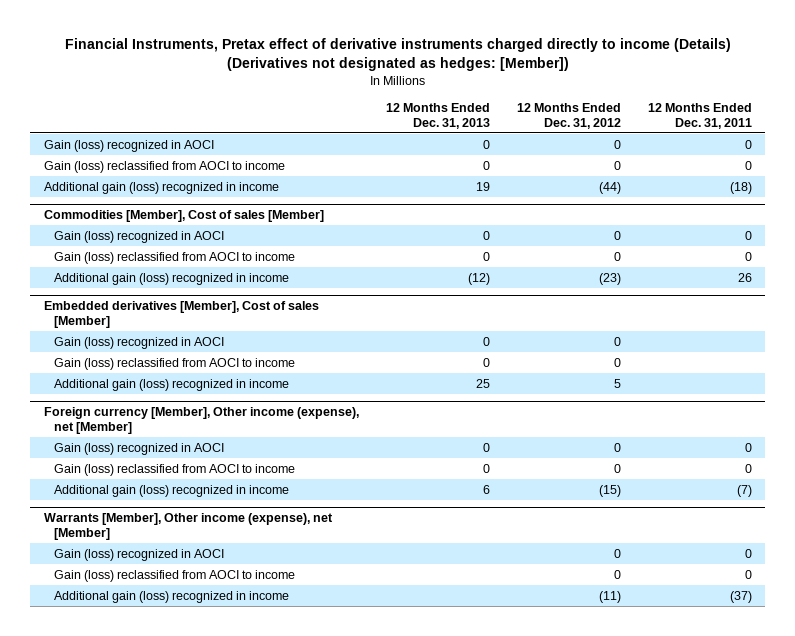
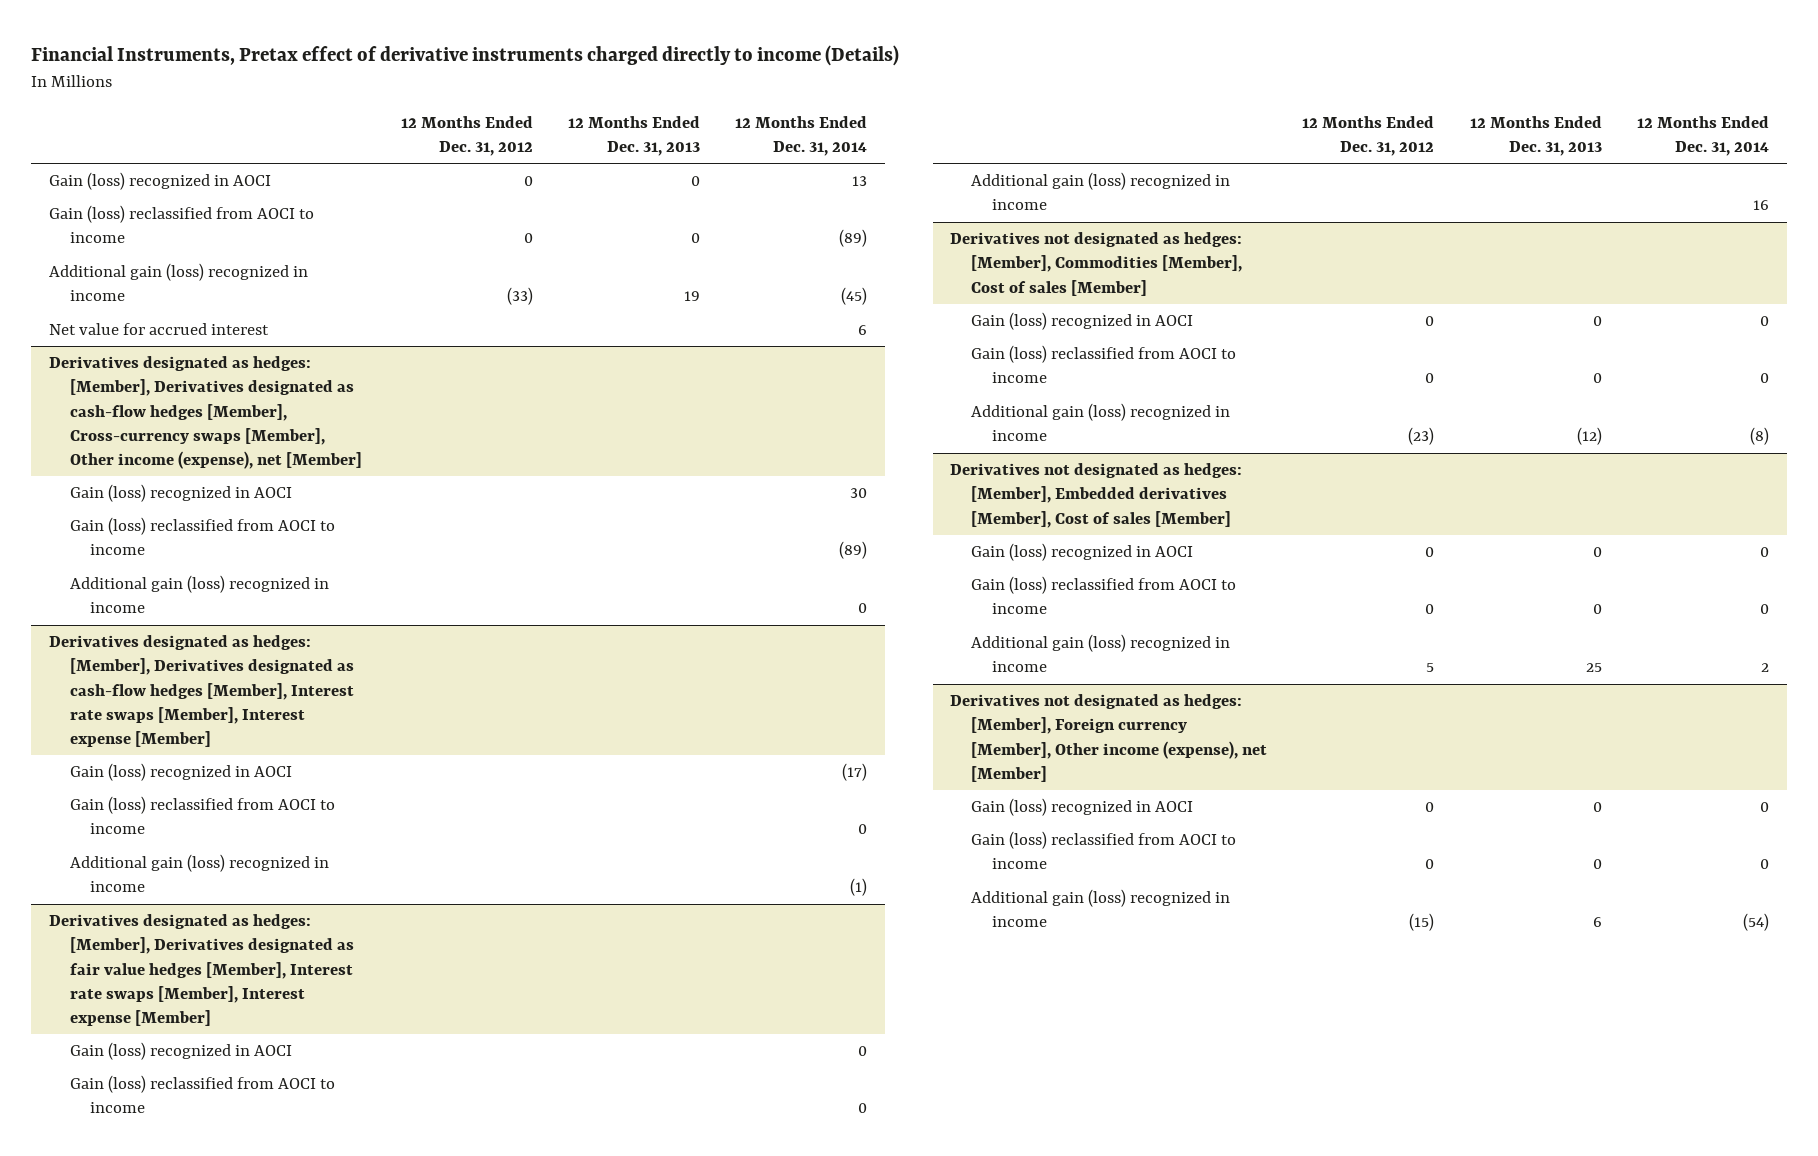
[64,38,731,72] Financial Instruments, Pretax effect of derivative instruments charged directly to income (Details) (Derivatives not designated as hedges: [Member]) -> [31,44,900,66] Financial Instruments, Pretax effect of derivative instruments charged directly to income (Details)
[647,103,752,129] 12 Months Ended Dec. 31, 2011 -> none
none -> [735,115,868,157] 12 Months Ended Dec. 31, 2014
[598,181,621,194] (44) -> [506,287,533,306] (33)
none -> [48,323,269,336] Net value for accrued interest
none -> [48,356,362,469] Derivatives designated as hedges: [Member], Derivatives designated as cash-flow hedges [Member], Cross-currency swaps [Member], Other income (expense), net [Member]
none -> [69,484,292,503] Gain (loss) recognized in AOCI
none -> [69,517,335,556] Gain (loss) reclassified from AOCI to income
none -> [69,575,329,614] Additional gain (loss) recognized in income
none -> [48,635,354,747] Derivatives designated as hedges: [Member], Derivatives designated as cash-flow hedges [Member], Interest rate swaps [Member], Interest expense [Member]
none -> [69,763,292,782] Gain (loss) recognized in AOCI
none -> [69,796,335,835] Gain (loss) reclassified from AOCI to income
none -> [69,854,329,893] Additional gain (loss) recognized in income
none -> [48,914,354,1026] Derivatives designated as hedges: [Member], Derivatives designated as fair value hedges [Member], Interest rate swaps [Member], Interest expense [Member]
none -> [69,1042,292,1061] Gain (loss) recognized in AOCI
none -> [69,1075,335,1114] Gain (loss) reclassified from AOCI to income
none -> [971,172,1231,211] Additional gain (loss) recognized in income
[43,210,324,223] Commodities [Member], Cost of sales [Member] -> [950,232,1243,296] Derivatives not designated as hedges: [Member], Commodities [Member], Cost of sales [Member]
[43,301,319,328] Embedded derivatives [Member], Cost of sales [Member] -> [950,463,1243,528] Derivatives not designated as hedges: [Member], Embedded derivatives [Member], Cost of sales [Member]
[43,407,359,434] Foreign currency [Member], Other income (expense), net [Member] -> [950,694,1268,782] Derivatives not designated as hedges: [Member], Foreign currency [Member], Other income (expense), net [Member]
[43,513,333,540] Warrants [Member], Other income (expense), net [Member] -> none
[54,548,225,561] Gain (loss) recognized in AOCI -> none
[54,569,296,582] Gain (loss) reclassified from AOCI to income -> none
[54,590,290,603] Additional gain (loss) recognized in income -> none

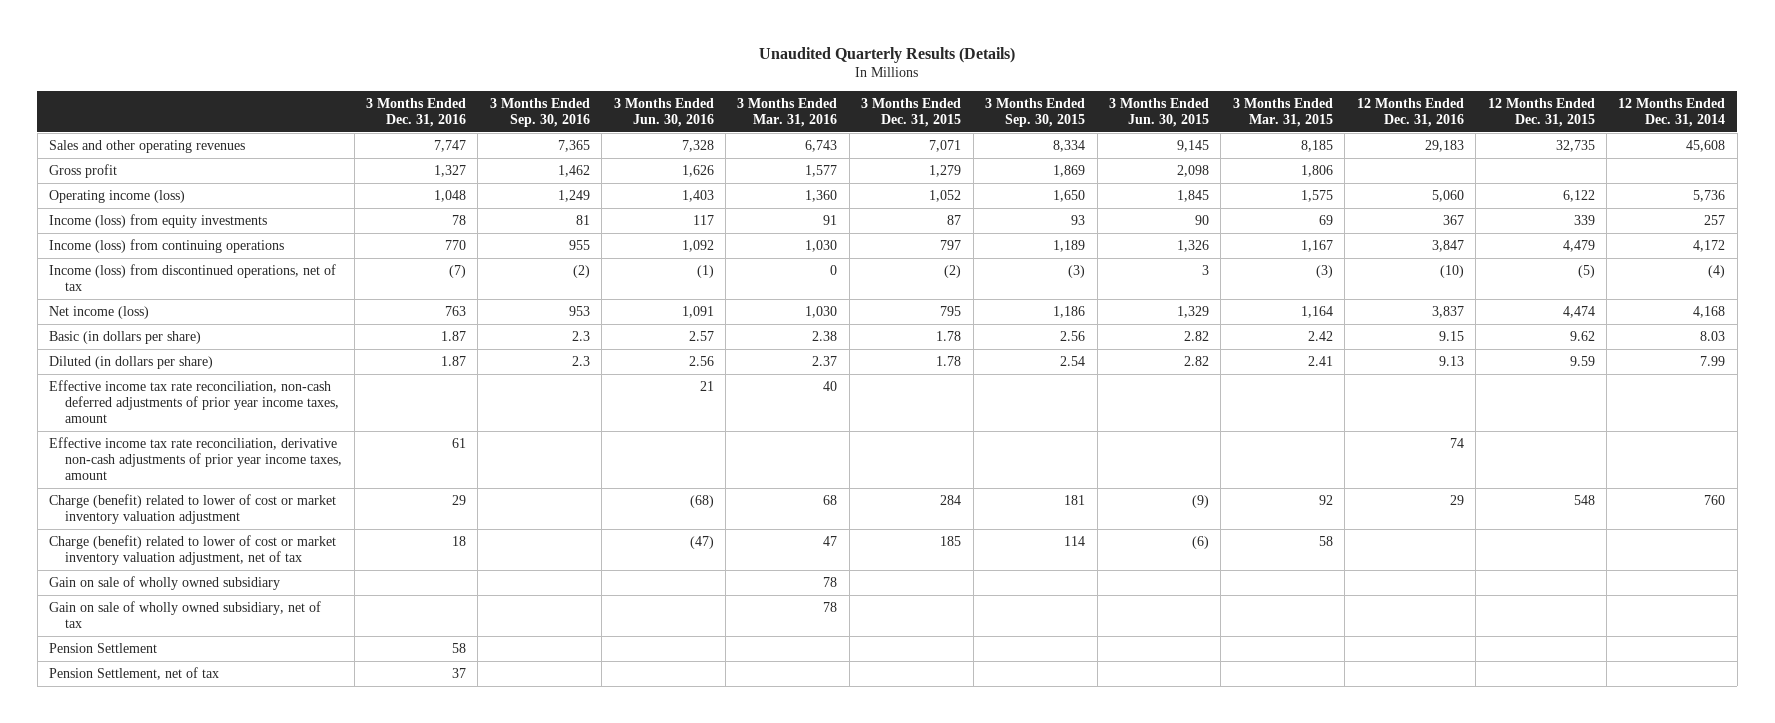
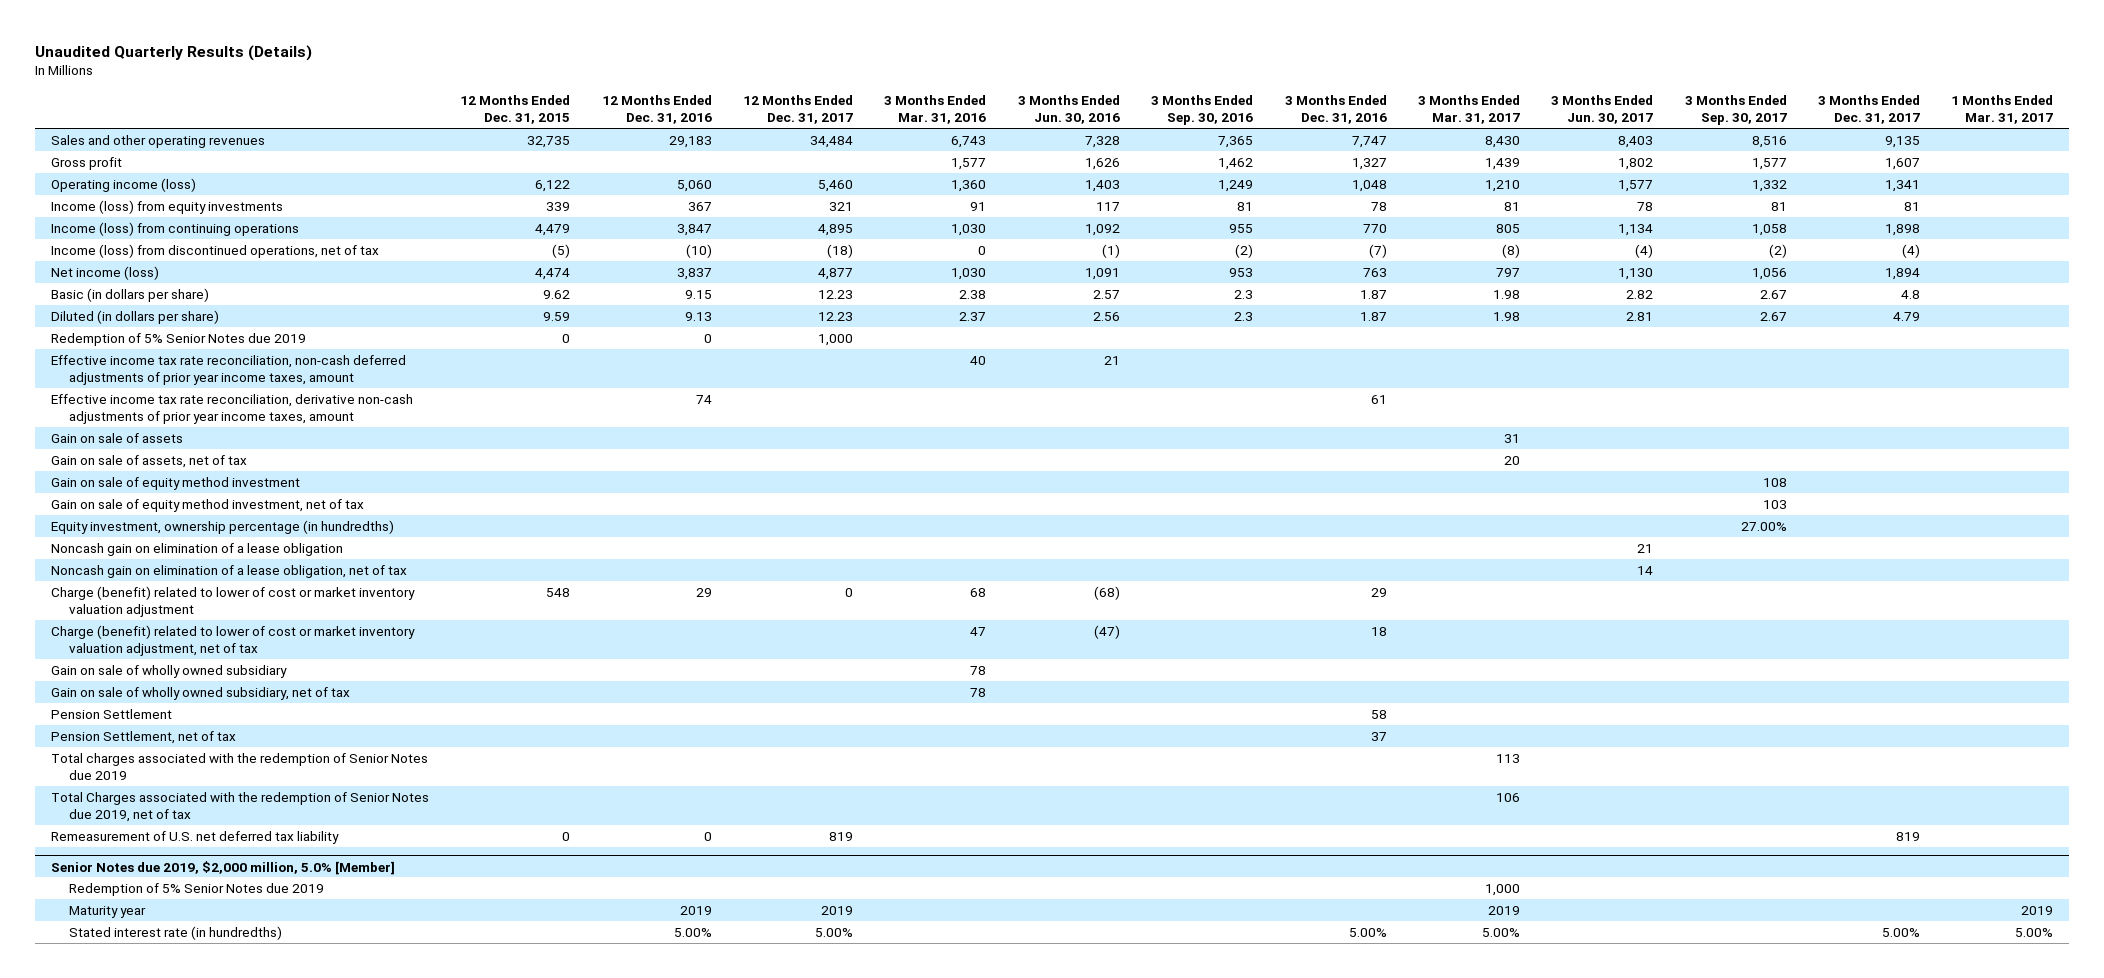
[861,97,962,127] 3 Months Ended Dec. 31, 2015 -> none
[985,97,1086,127] 3 Months Ended Sep. 30, 2015 -> none
[1109,97,1210,127] 3 Months Ended Jun. 30, 2015 -> none
[1232,97,1333,127] 3 Months Ended Mar. 31, 2015 -> none
[1618,97,1726,127] 12 Months Ended Dec. 31, 2014 -> none
none -> [743,94,854,125] 12 Months Ended Dec. 31, 2017
none -> [1417,94,1520,125] 3 Months Ended Mar. 31, 2017
none -> [1551,94,1654,125] 3 Months Ended Jun. 30, 2017
none -> [1684,94,1787,126] 3 Months Ended Sep. 30, 2017
none -> [1817,94,1920,125] 3 Months Ended Dec. 31, 2017
none -> [1951,94,2054,125] 1 Months Ended Mar. 31, 2017
none -> [51,332,307,346] Redemption of 5% Senior Notes due 2019
none -> [51,432,184,443] Gain on sale of assets
none -> [51,454,248,468] Gain on sale of assets, net of tax
none -> [51,476,301,490] Gain on sale of equity method investment
none -> [51,498,365,512] Gain on sale of equity method investment, net of tax
none -> [51,519,395,534] Equity investment, ownership percentage (in hundredths)
none -> [51,542,344,556] Noncash gain on elimination of a lease obligation
none -> [51,564,408,578] Noncash gain on elimination of a lease obligation, net of tax
none -> [51,752,429,781] Total charges associated with the redemption of Senior Notes due 2019
none -> [51,791,430,823] Total Charges associated with the redemption of Senior Notes due 2019, net of tax
none -> [51,830,340,844] Remeasurement of U.S. net deferred tax liability
none -> [51,860,396,875] Senior Notes due 2019, $2,000 million, 5.0% [Member]
none -> [69,882,325,896] Redemption of 5% Senior Notes due 2019
none -> [69,905,147,918] Maturity year
none -> [69,925,283,940] Stated interest rate (in hundredths)

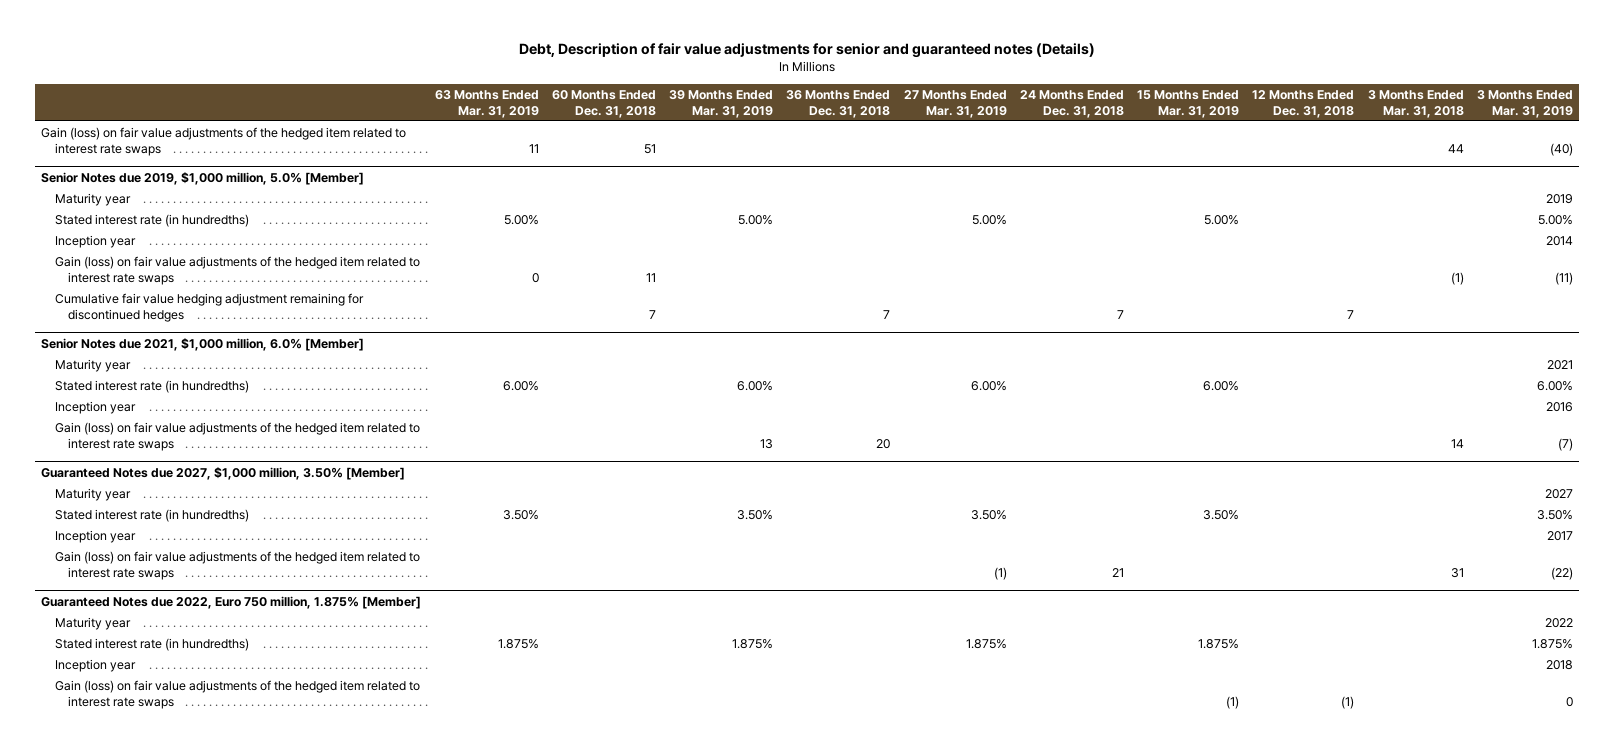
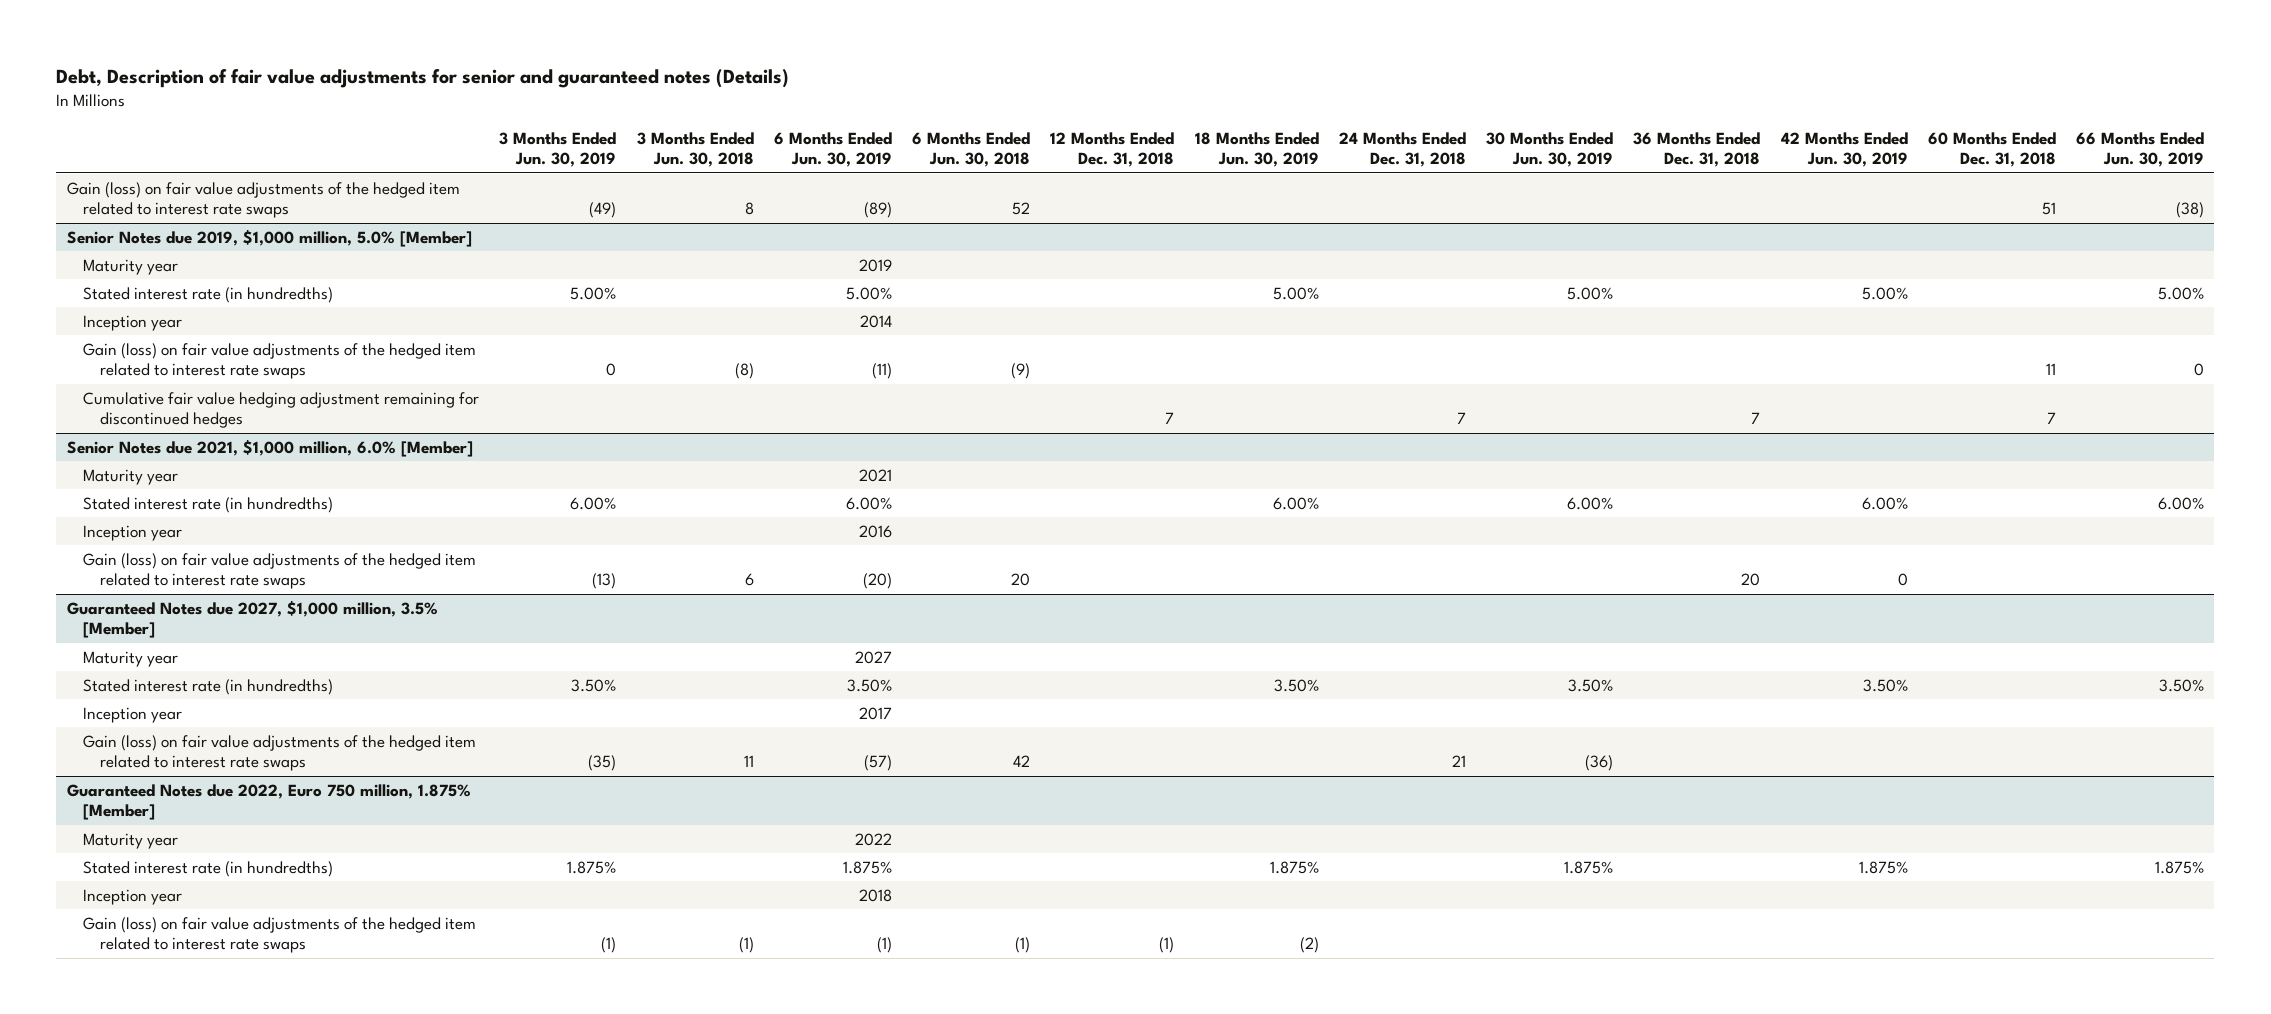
[434,89,539,118] 63 Months Ended Mar. 31, 2019 -> none
[669,89,774,118] 39 Months Ended Mar. 31, 2019 -> none
[903,89,1007,118] 27 Months Ended Mar. 31, 2019 -> none
[1137,89,1240,118] 15 Months Ended Mar. 31, 2019 -> none
[1367,89,1464,118] 3 Months Ended Mar. 31, 2018 -> none
[1476,89,1573,118] 3 Months Ended Mar. 31, 2019 -> none
none -> [499,131,617,168] 3 Months Ended Jun. 30, 2019
none -> [636,131,754,168] 3 Months Ended Jun. 30, 2018
none -> [773,131,892,168] 6 Months Ended Jun. 30, 2019
none -> [912,131,1031,168] 6 Months Ended Jun. 30, 2018
none -> [1194,131,1319,168] 18 Months Ended Jun. 30, 2019
none -> [1486,131,1614,168] 30 Months Ended Jun. 30, 2019
none -> [1780,131,1908,168] 42 Months Ended Jun. 30, 2019
none -> [2076,131,2205,168] 66 Months Ended Jun. 30, 2019
[41,466,406,480] Guaranteed Notes due 2027, $1,000 million, 3.50% [Member] -> [66,599,438,639] Guaranteed Notes due 2027, $1,000 million, 3.5% [Member]

